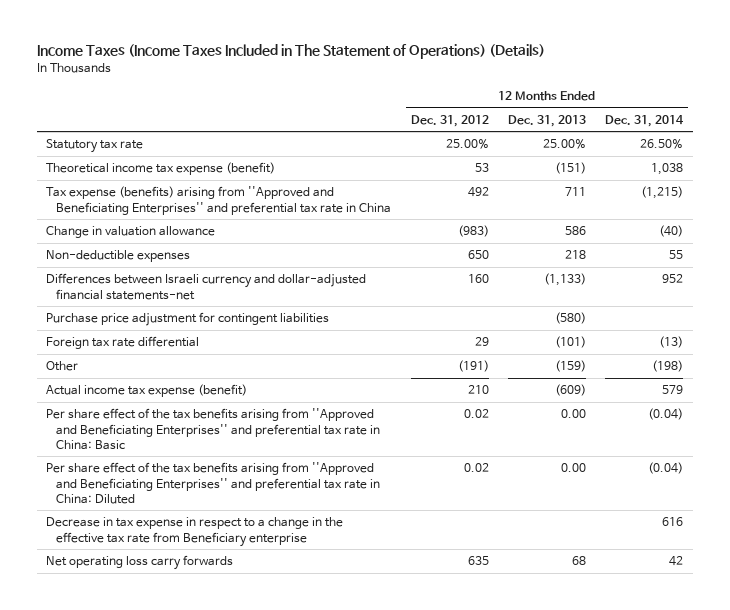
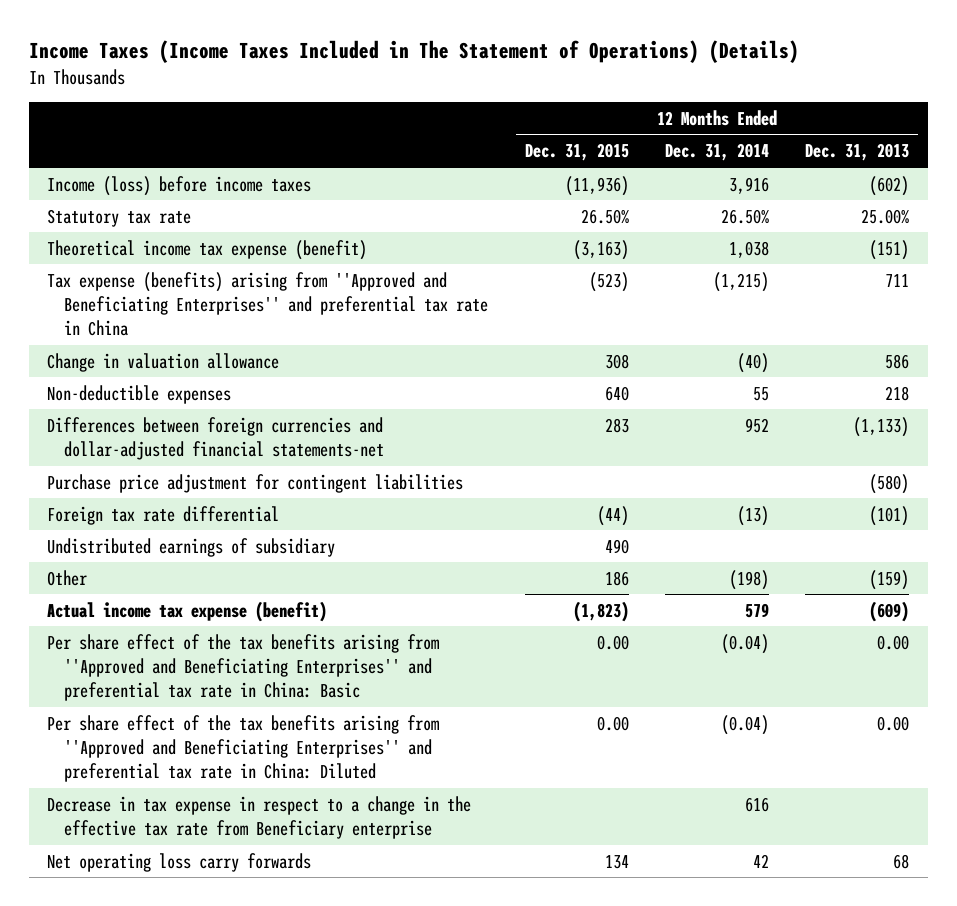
[410,114,489,127] Dec. 31, 2012 -> none
none -> [524,143,629,162] Dec. 31, 2015
none -> [47,175,312,196] Income (loss) before income taxes
[46,273,367,300] Differences between Israeli currency and dollar-adjusted financial statements-net -> [47,416,385,460] Differences between foreign currencies and dollar-adjusted financial statements-net
none -> [47,537,336,557] Undistributed earnings of subsidiary

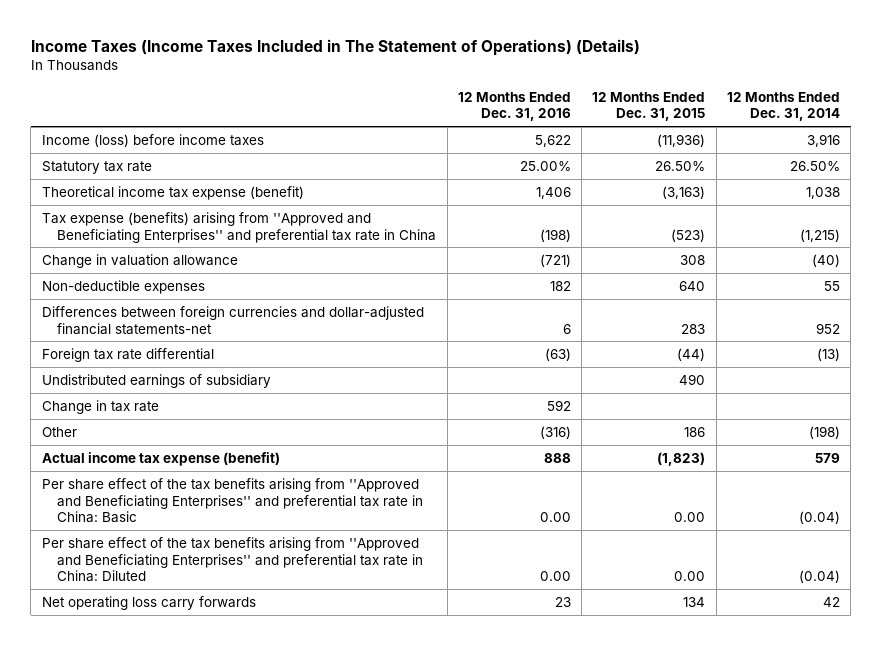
[805,143,910,162] Dec. 31, 2013 -> none
none -> [457,91,571,122] 12 Months Ended Dec. 31, 2016
[47,473,464,493] Purchase price adjustment for contingent liabilities -> none
none -> [41,399,159,414] Change in tax rate
[47,795,472,839] Decrease in tax expense in respect to a change in the effective tax rate from Beneficiary enterprise -> none

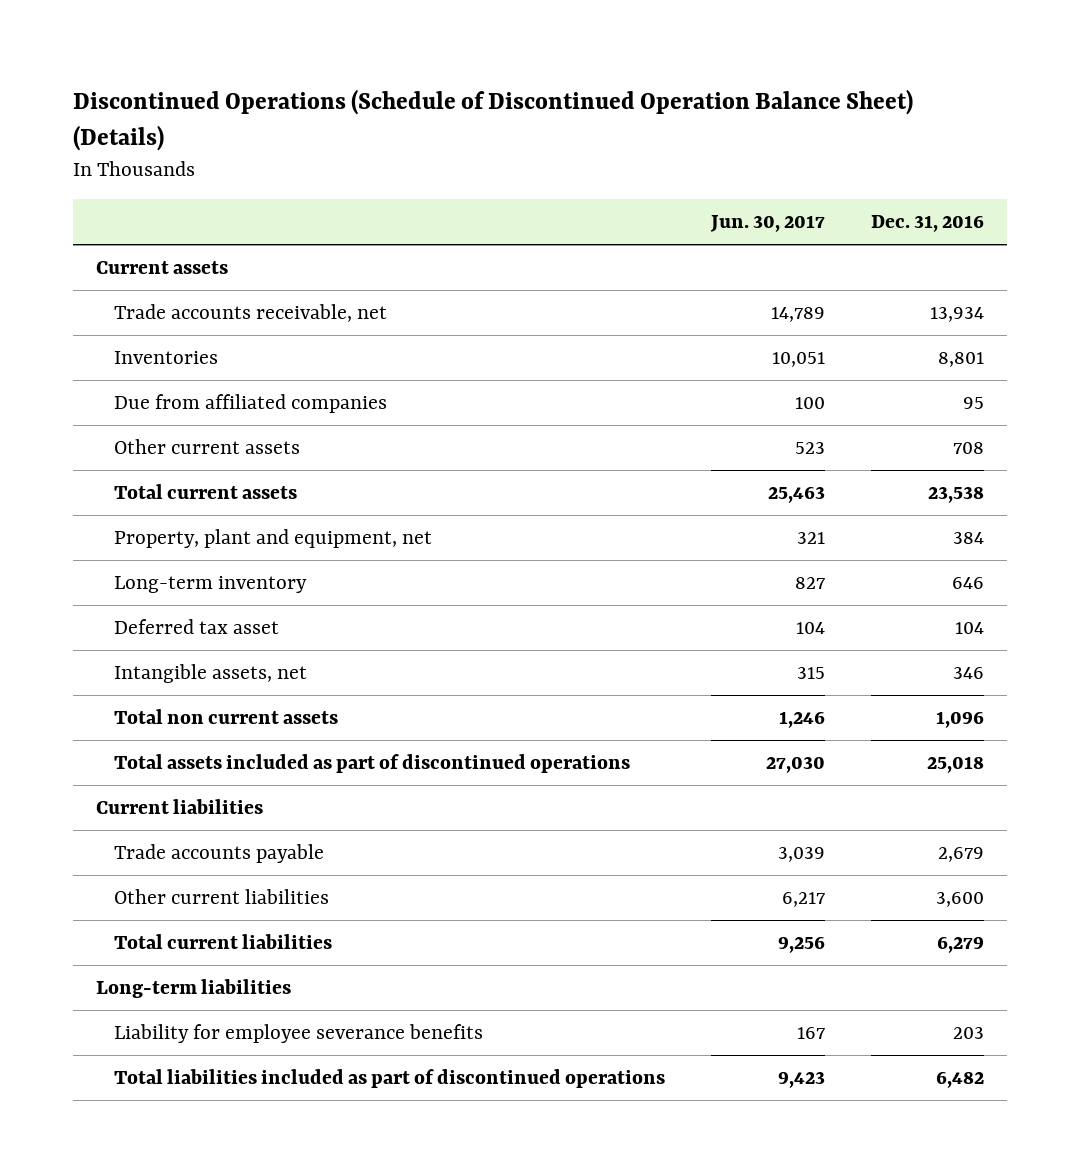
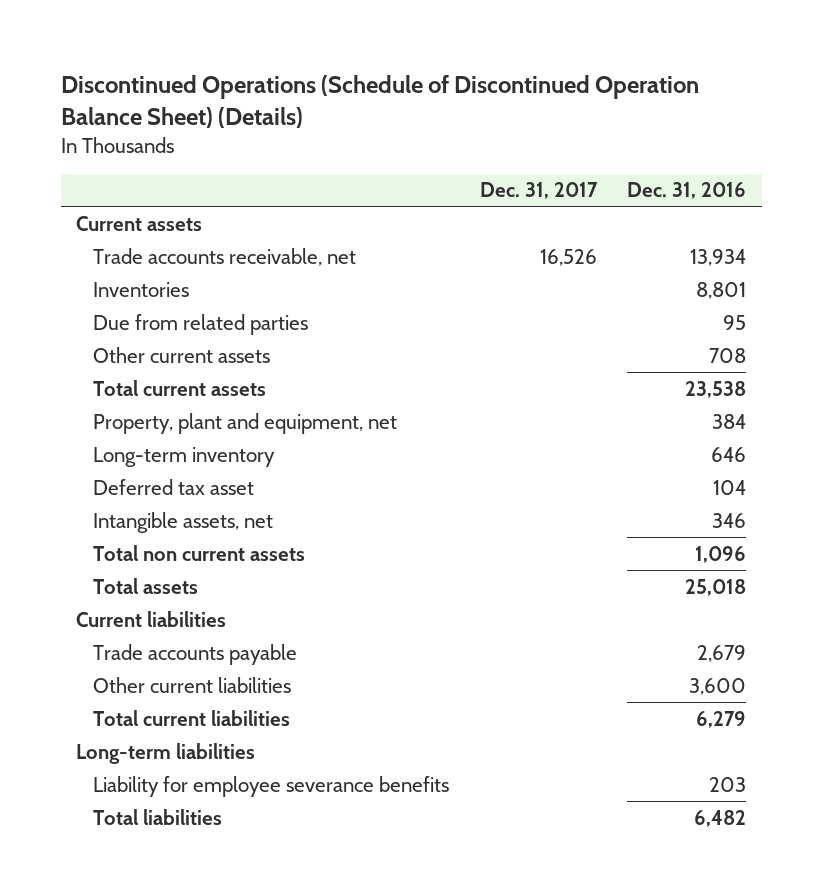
[709,215,825,233] Jun. 30, 2017 -> none
none -> [479,182,598,200] Dec. 31, 2017
[113,394,387,414] Due from affiliated companies -> [92,313,308,335] Due from related parties
[113,754,630,774] Total assets included as part of discontinued operations -> [92,577,198,594] Total assets
[113,1069,665,1089] Total liabilities included as part of discontinued operations -> [92,808,222,825] Total liabilities

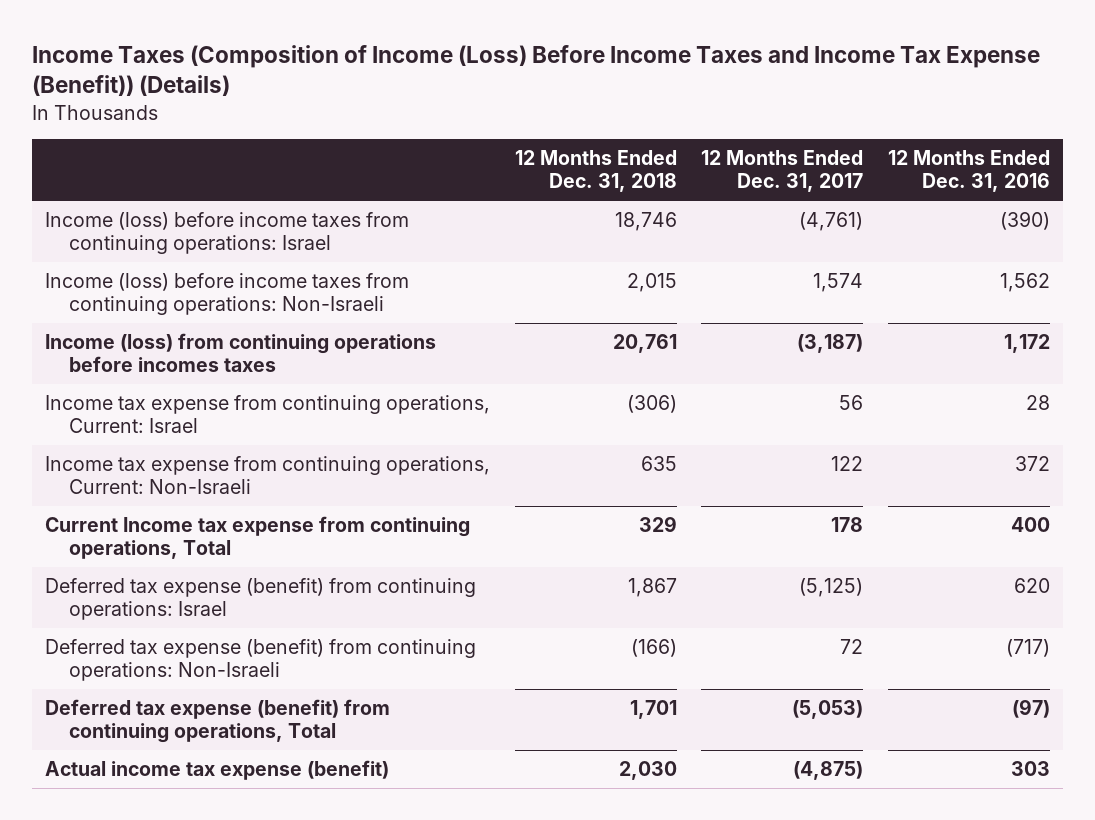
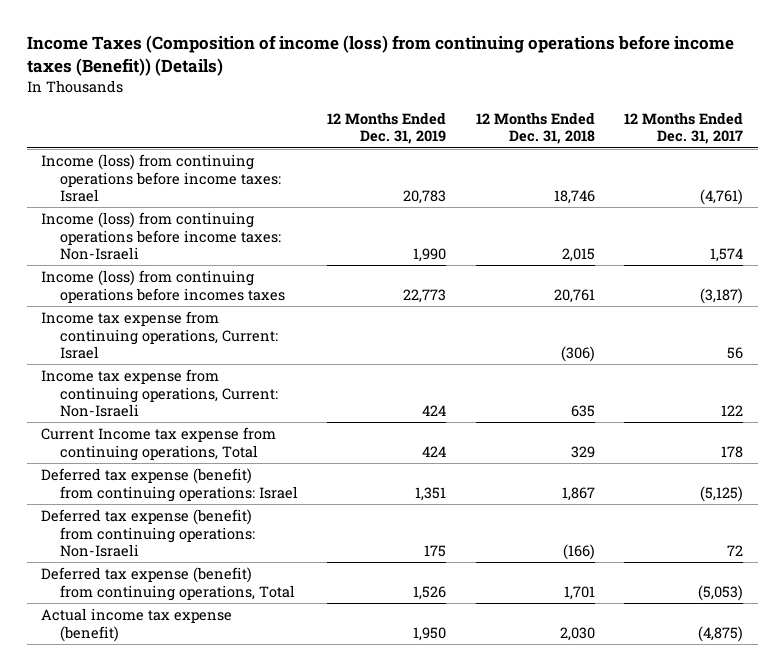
[32,44,1041,97] Income Taxes (Composition of Income (Loss) Before Income Taxes and Income Tax Expense (Benefit)) (Details) -> [26,35,734,77] Income Taxes (Composition of income (loss) from continuing operations before income taxes (Benefit)) (Details)
[888,150,1051,193] 12 Months Ended Dec. 31, 2016 -> none
none -> [327,111,447,145] 12 Months Ended Dec. 31, 2019
[44,212,409,255] Income (loss) before income taxes from continuing operations: Israel -> [41,153,281,203] Income (loss) from continuing operations before income taxes: Israel
[44,273,409,316] Income (loss) before income taxes from continuing operations: Non-Israeli -> [41,211,281,261] Income (loss) from continuing operations before income taxes: Non-Israeli

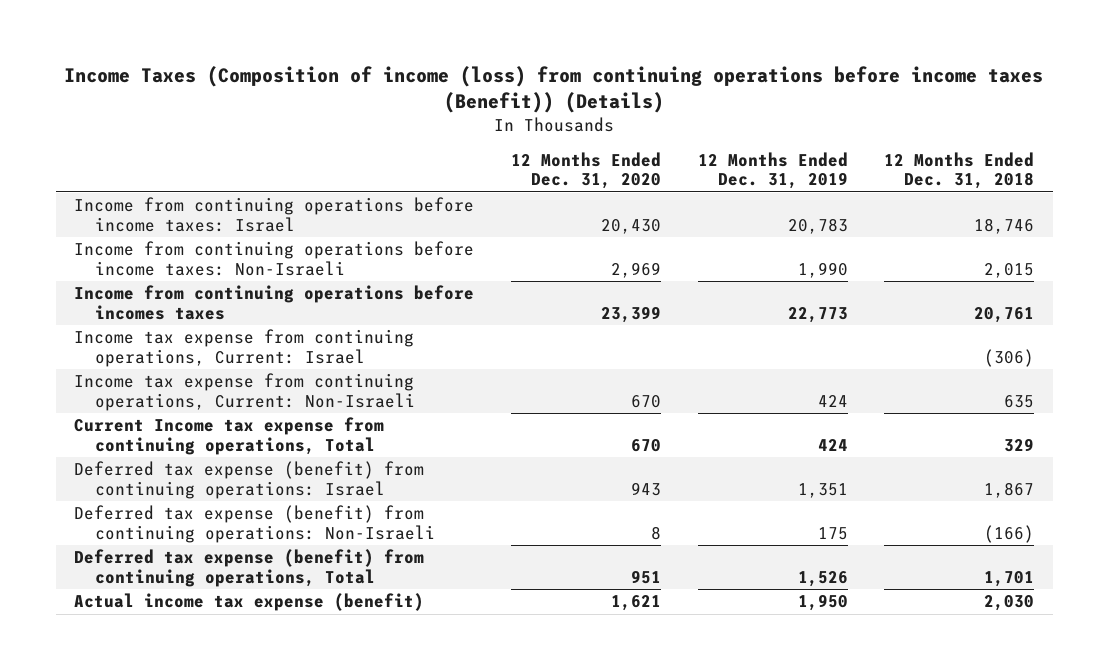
[624,111,744,145] 12 Months Ended Dec. 31, 2017 -> none
none -> [510,151,661,190] 12 Months Ended Dec. 31, 2020
[41,153,281,203] Income (loss) from continuing operations before income taxes: Israel -> [74,197,475,232] Income from continuing operations before income taxes: Israel
[41,211,281,261] Income (loss) from continuing operations before income taxes: Non-Israeli -> [74,241,475,276] Income from continuing operations before income taxes: Non-Israeli
[41,269,285,303] Income (loss) from continuing operations before incomes taxes -> [74,285,475,320] Income from continuing operations before incomes taxes

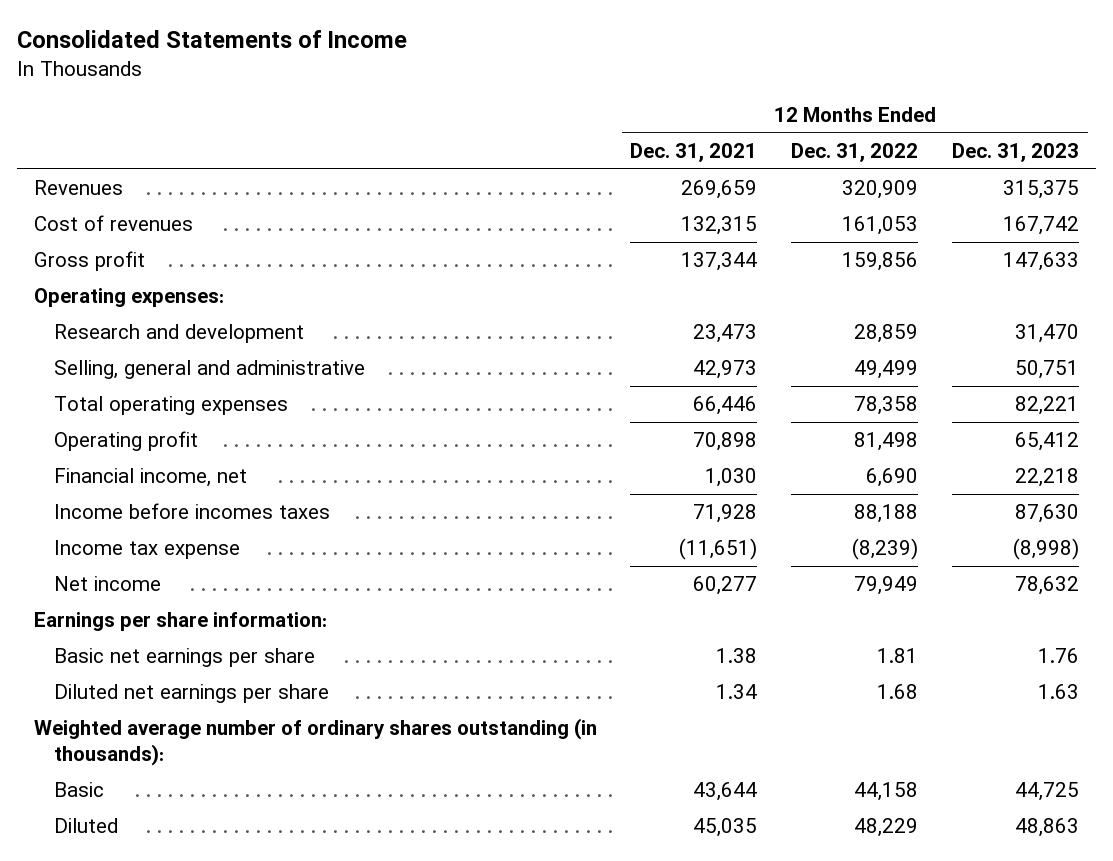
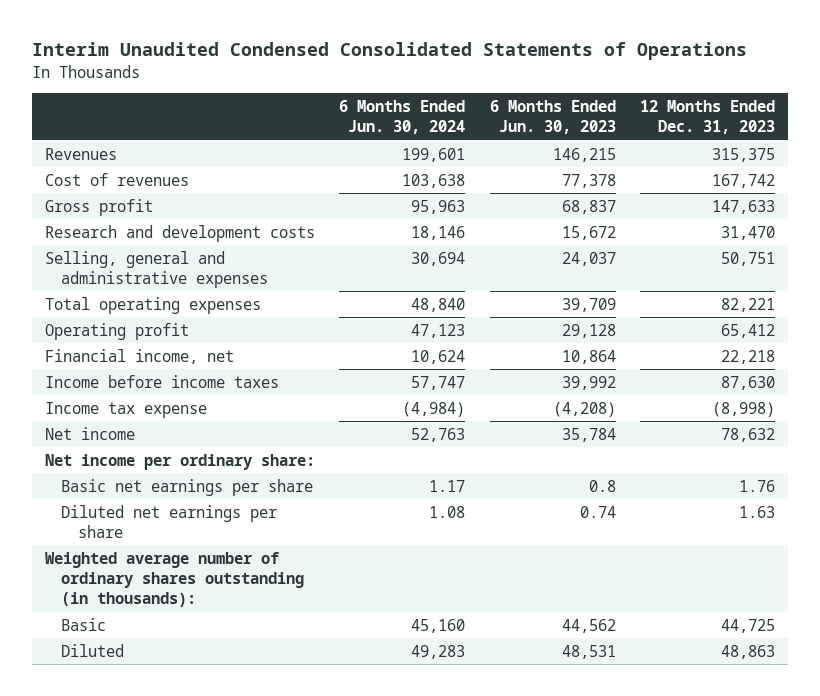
[16,30,407,49] Consolidated Statements of Income -> [32,42,748,61] Interim Unaudited Condensed Consolidated Statements of Operations
[630,142,758,162] Dec. 31, 2021 -> none
[791,142,919,162] Dec. 31, 2022 -> none
none -> [339,99,466,135] 6 Months Ended Jun. 30, 2024
none -> [489,99,616,135] 6 Months Ended Jun. 30, 2023
[33,288,224,308] Operating expenses: -> none
[53,324,304,344] Research and development -> [44,224,315,242] Research and development costs
[53,360,365,380] Selling, general and administrative -> [44,250,269,288] Selling, general and administrative expenses
[53,503,330,520] Income before incomes taxes -> [44,374,279,388] Income before income taxes
[33,612,327,632] Earnings per share information: -> [44,453,315,470] Net income per ordinary share:

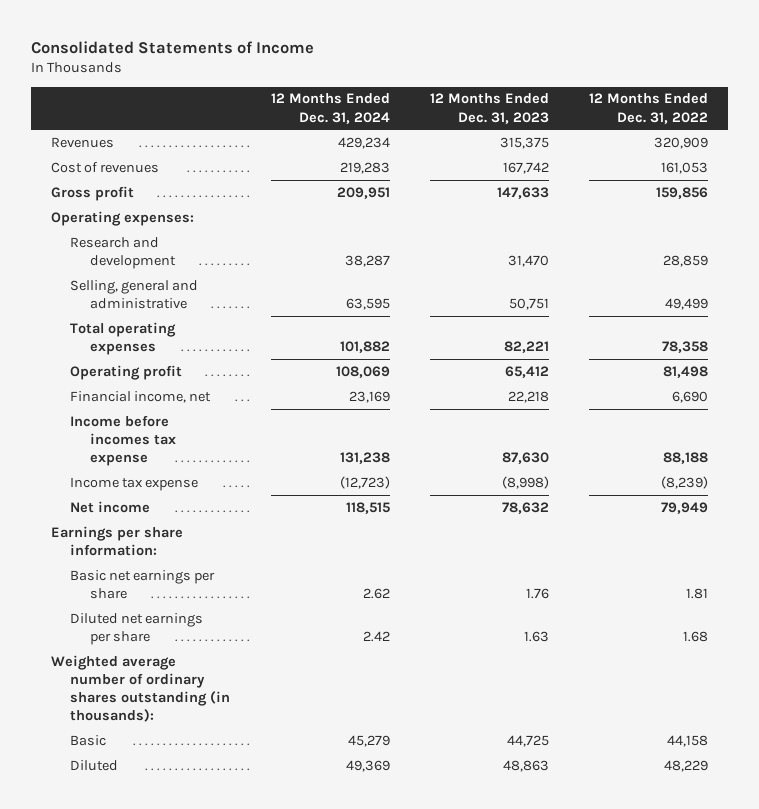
[32,42,748,61] Interim Unaudited Condensed Consolidated Statements of Operations -> [30,40,314,54] Consolidated Statements of Income
[339,99,466,135] 6 Months Ended Jun. 30, 2024 -> none
[489,99,616,135] 6 Months Ended Jun. 30, 2023 -> none
none -> [270,93,390,124] 12 Months Ended Dec. 31, 2024
none -> [589,93,709,124] 12 Months Ended Dec. 31, 2022
none -> [50,210,194,226] Operating expenses:
[44,224,315,242] Research and development costs -> [70,236,176,269] Research and development
[44,250,269,288] Selling, general and administrative expenses -> [70,279,199,309] Selling, general and administrative
[44,374,279,388] Income before income taxes -> [70,414,176,466] Income before incomes tax expense
[44,453,315,470] Net income per ordinary share: -> [50,525,183,556] Earnings per share information:

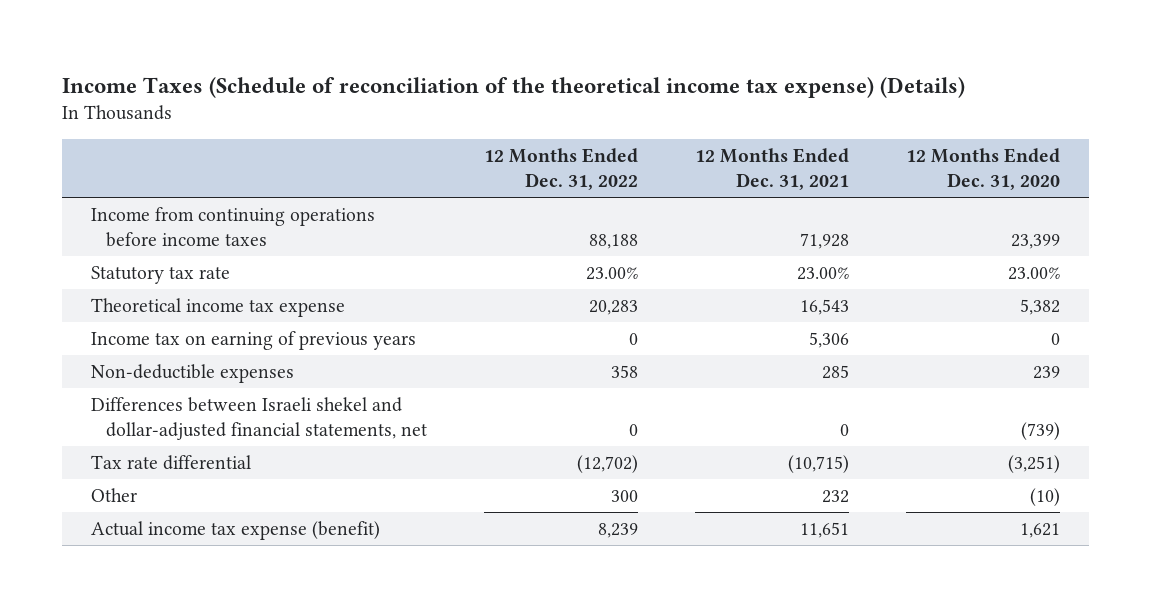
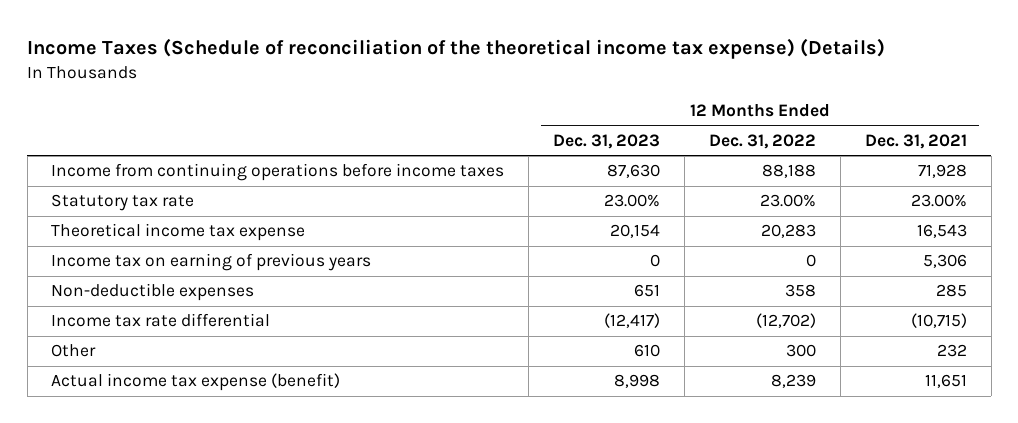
[906,148,1061,191] 12 Months Ended Dec. 31, 2020 -> none
none -> [553,133,661,149] Dec. 31, 2023
[90,396,427,441] Differences between Israeli shekel and dollar-adjusted financial statements, net -> none
[90,454,251,470] Tax rate differential -> [51,313,271,328] Income tax rate differential

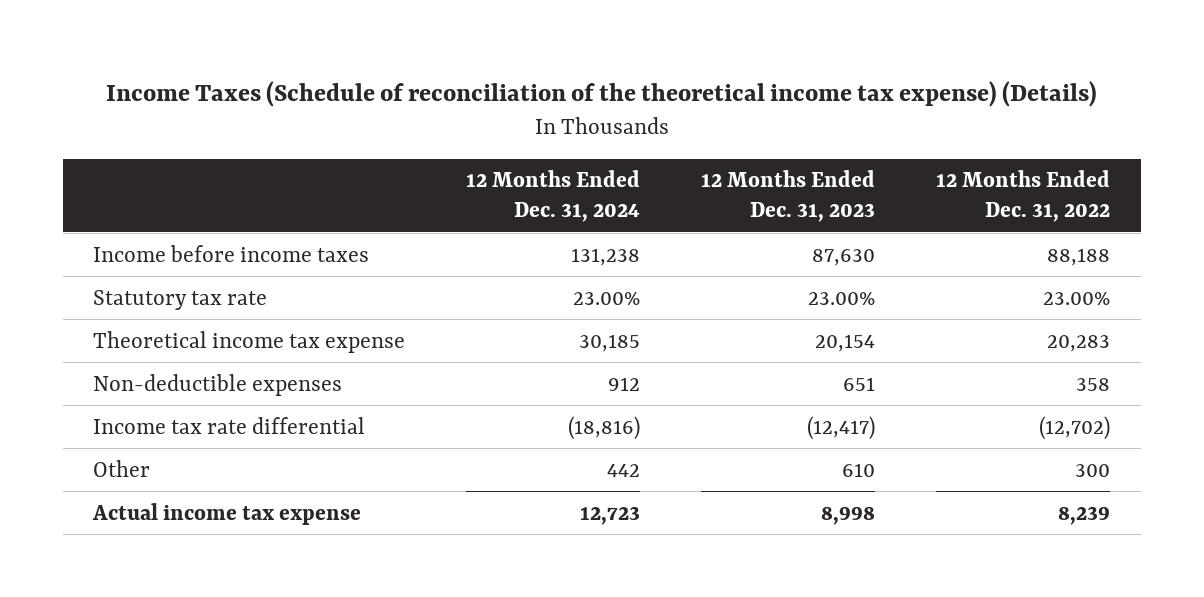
[864,133,967,149] Dec. 31, 2021 -> none
none -> [466,170,641,223] 12 Months Ended Dec. 31, 2024
[51,163,505,182] Income from continuing operations before income taxes -> [93,244,370,262] Income before income taxes
[51,253,372,272] Income tax on earning of previous years -> none
[51,373,341,392] Actual income tax expense (benefit) -> [92,502,362,525] Actual income tax expense

